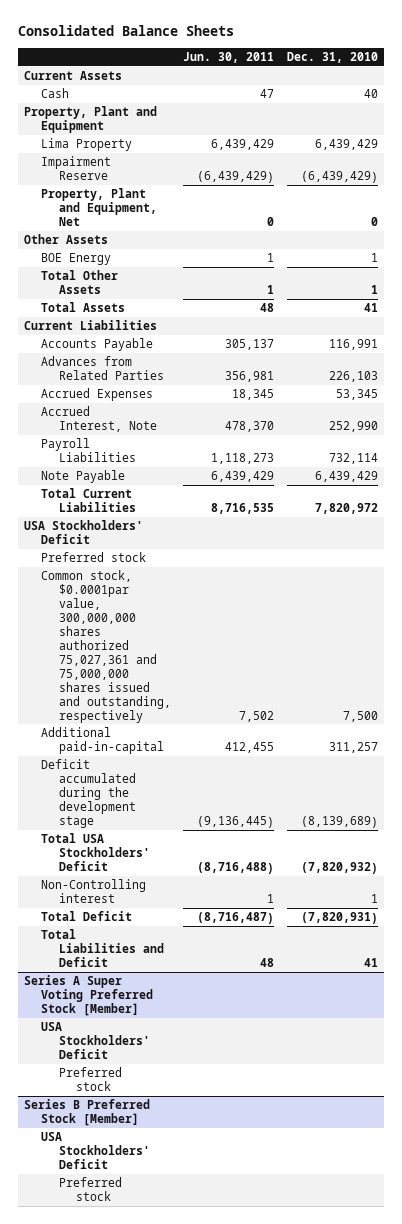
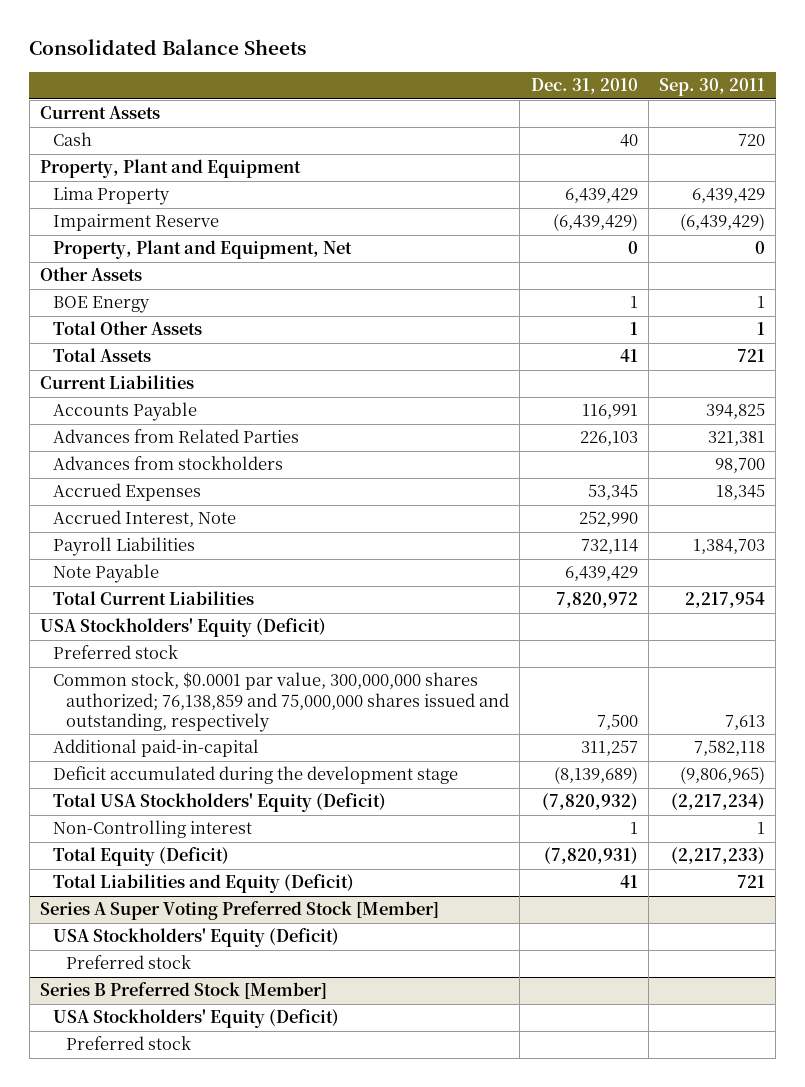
[183,51,275,63] Jun. 30, 2011 -> none
none -> [658,78,765,97] Sep. 30, 2011
none -> [53,456,284,471] Advances from stockholders
[24,520,144,545] USA Stockholders' Deficit -> [40,618,327,638] USA Stockholders' Equity (Deficit)
[41,570,171,723] Common stock, $0.0001par value, 300,000,000 shares authorized 75,027,361 and 75,000,000 shares issued and outstanding, respectively -> [53,672,510,732] Common stock, $0.0001 par value, 300,000,000 shares authorized; 76,138,859 and 75,000,000 shares issued and outstanding, respectively
[41,833,150,872] Total USA Stockholders' Deficit -> [53,793,387,813] Total USA Stockholders' Equity (Deficit)
[41,911,133,922] Total Deficit -> [53,847,230,867] Total Equity (Deficit)
[41,929,164,968] Total Liabilities and Deficit -> [53,874,355,894] Total Liabilities and Equity (Deficit)
[41,1022,150,1060] USA Stockholders' Deficit -> [53,928,340,948] USA Stockholders' Equity (Deficit)
[41,1132,150,1170] USA Stockholders' Deficit -> [53,1009,340,1029] USA Stockholders' Equity (Deficit)

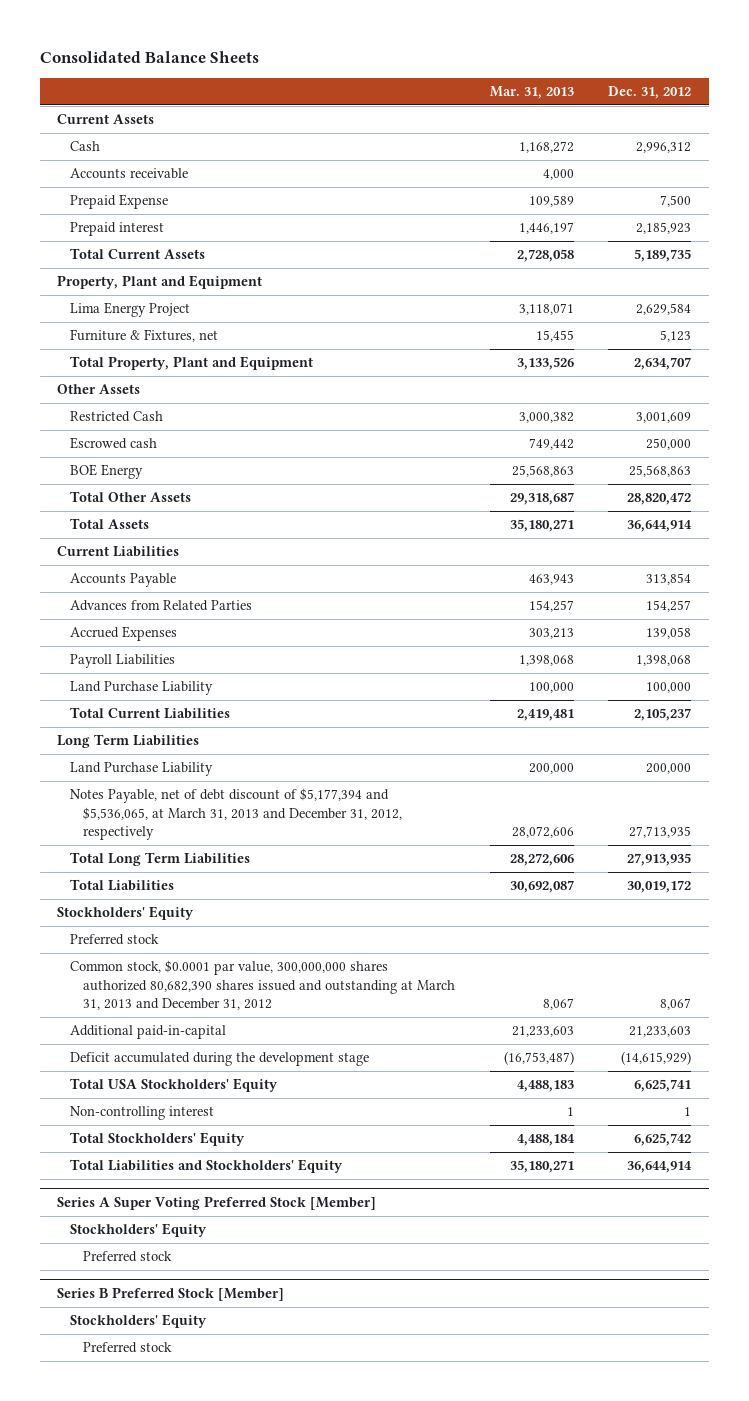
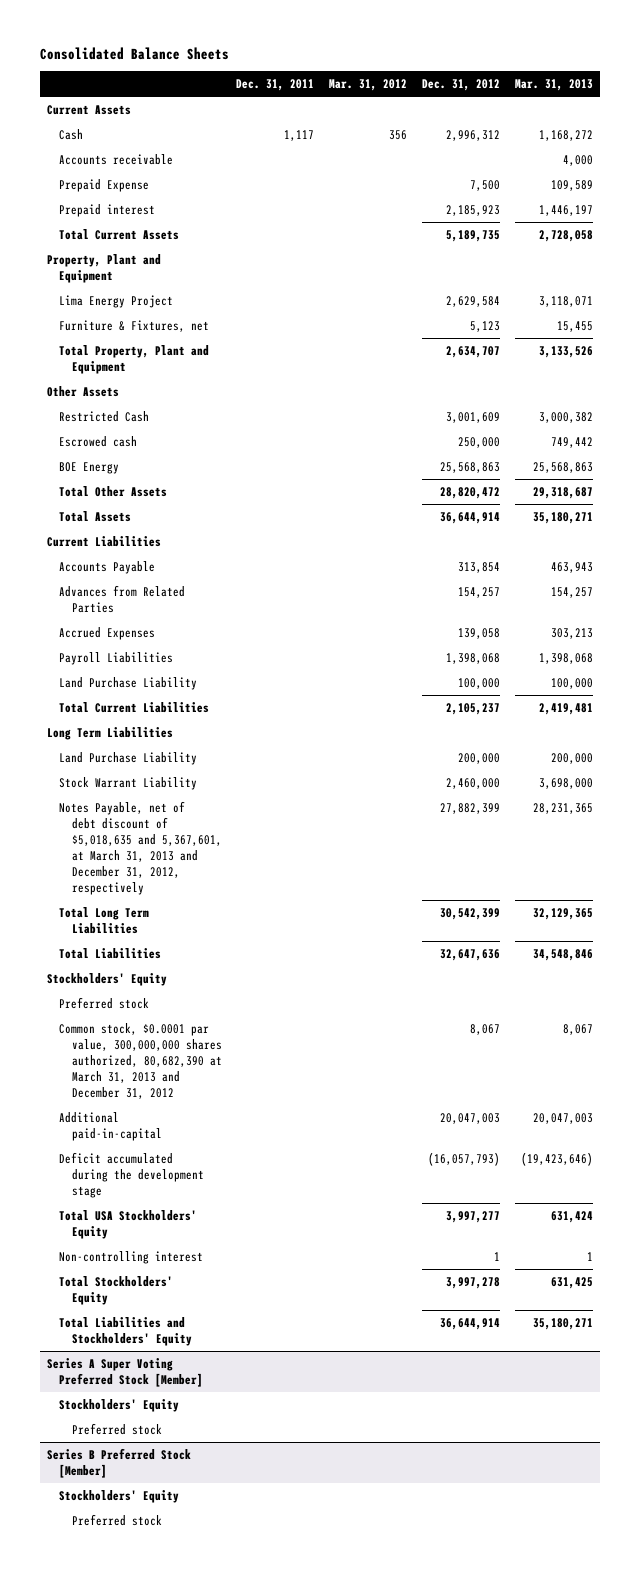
none -> [236,79,315,92] Dec. 31, 2011
none -> [329,79,408,92] Mar. 31, 2012
none -> [59,776,198,790] Stock Warrant Liability
[70,788,403,840] Notes Payable, net of debt discount of $5,177,394 and $5,536,065, at March 31, 2013 and December 31, 2012, respectively -> [59,800,222,896] Notes Payable, net of debt discount of $5,018,635 and 5,367,601, at March 31, 2013 and December 31, 2012, respectively
[511,825,574,838] 28,072,606 -> [532,802,593,814] 28,231,365
[629,825,692,838] 27,713,935 -> [439,802,500,814] 27,882,399
[509,853,574,867] 28,272,606 -> [532,907,593,920] 32,129,365
[627,853,692,867] 27,913,935 -> [439,907,500,920] 30,542,399
[509,880,574,894] 30,692,087 -> [532,948,593,961] 34,548,846
[627,880,692,894] 30,019,172 -> [439,948,500,961] 32,647,636
[70,960,456,1010] Common stock, $0.0001 par value, 300,000,000 shares authorized 80,682,390 shares issued and outstanding at March 31, 2013 and December 31, 2012 -> [59,1022,222,1100] Common stock, $0.0001 par value, 300,000,000 shares authorized, 80,682,390 at March 31, 2013 and December 31, 2012
[511,1026,574,1038] 21,233,603 -> [532,1112,593,1124] 20,047,003
[629,1026,692,1038] 21,233,603 -> [439,1112,500,1124] 20,047,003
[503,1051,574,1066] (16,753,487) -> [520,1151,593,1166] (19,423,646)
[621,1051,692,1066] (14,615,929) -> [427,1151,500,1166] (16,057,793)
[516,1080,574,1093] 4,488,183 -> [550,1210,593,1223] 631,424
[634,1079,692,1093] 6,625,741 -> [445,1210,500,1223] 3,997,277
[516,1134,575,1147] 4,488,184 -> [550,1276,593,1289] 631,425
[634,1133,692,1147] 6,625,742 -> [445,1276,500,1289] 3,997,278

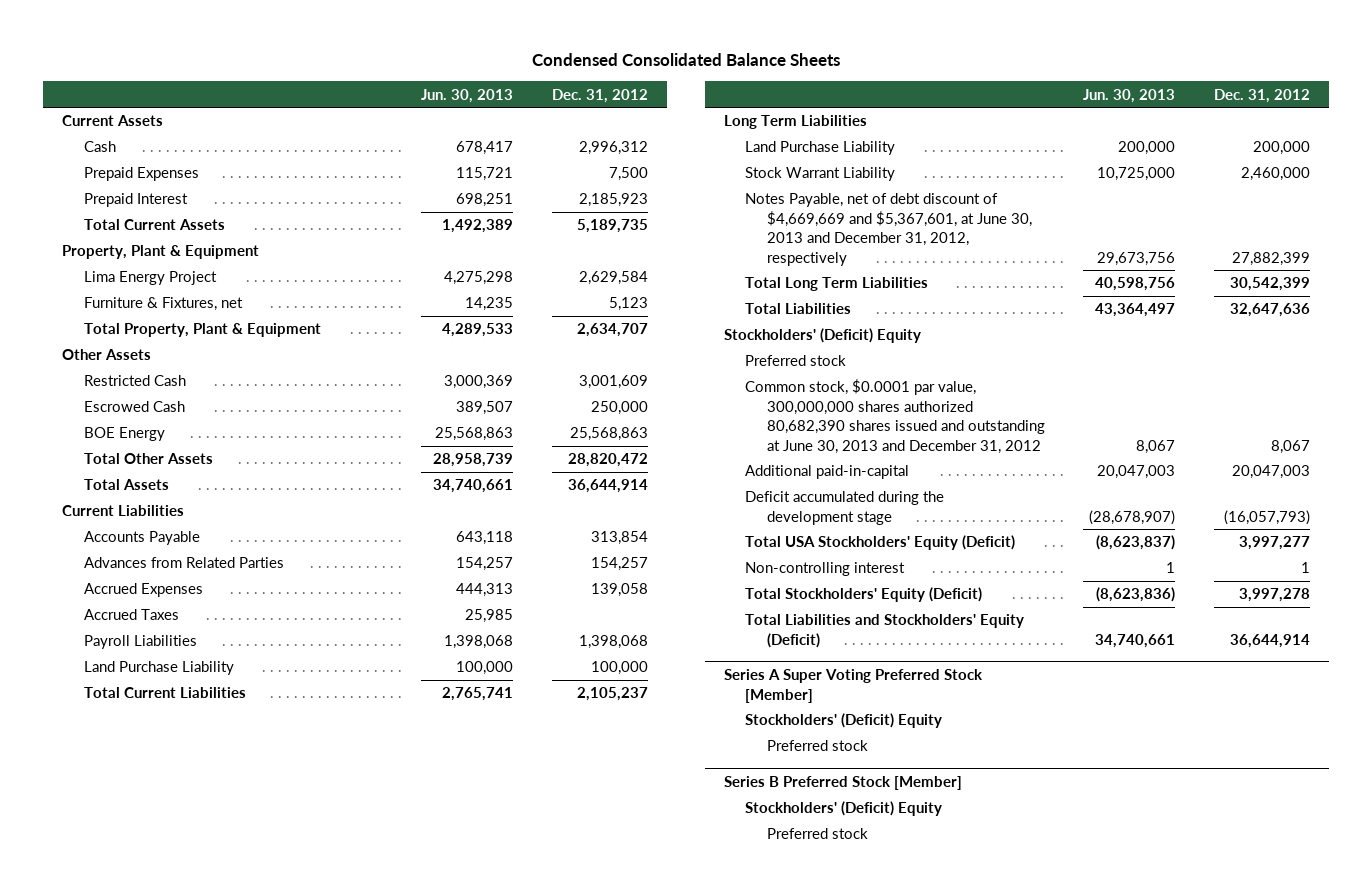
[39,46,229,60] Consolidated Balance Sheets -> [532,53,841,67] Condensed Consolidated Balance Sheets
[236,79,315,92] Dec. 31, 2011 -> none
[329,79,408,92] Mar. 31, 2012 -> none
[514,79,593,92] Mar. 31, 2013 -> none
none -> [421,88,514,103] Jun. 30, 2013
[59,153,174,165] Accounts receivable -> none
[59,178,150,192] Prepaid Expense -> [83,167,199,182] Prepaid Expenses
[59,203,156,217] Prepaid interest -> [83,193,188,208] Prepaid Interest
[46,253,161,283] Property, Plant and Equipment -> [62,245,260,260] Property, Plant & Equipment
[59,344,210,374] Total Property, Plant and Equipment -> [83,323,321,338] Total Property, Plant & Equipment
[59,435,138,447] Escrowed cash -> [83,401,185,413] Escrowed Cash
none -> [83,609,179,621] Accrued Taxes
[59,800,222,896] Notes Payable, net of debt discount of $5,018,635 and 5,367,601, at March 31, 2013 and December 31, 2012, respectively -> [745,193,1032,266] Notes Payable, net of debt discount of $4,669,669 and $5,367,601, at June 30, 2013 and December 31, 2012, respectively
[46,972,167,986] Stockholders' Equity -> [724,328,922,344] Stockholders' (Deficit) Equity
[59,1022,222,1100] Common stock, $0.0001 par value, 300,000,000 shares authorized, 80,682,390 at March 31, 2013 and December 31, 2012 -> [745,379,1045,454] Common stock, $0.0001 par value, 300,000,000 shares authorized 80,682,390 shares issued and outstanding at June 30, 2013 and December 31, 2012
[59,1209,198,1239] Total USA Stockholders' Equity -> [745,535,1016,551] Total USA Stockholders' Equity (Deficit)
[59,1275,174,1305] Total Stockholders' Equity -> [745,587,983,603] Total Stockholders' Equity (Deficit)
[59,1316,192,1346] Total Liabilities and Stockholders' Equity -> [745,614,1025,648] Total Liabilities and Stockholders' Equity (Deficit)
[59,1398,180,1412] Stockholders' Equity -> [745,713,943,729] Stockholders' (Deficit) Equity
[59,1489,180,1503] Stockholders' Equity -> [745,801,943,817] Stockholders' (Deficit) Equity

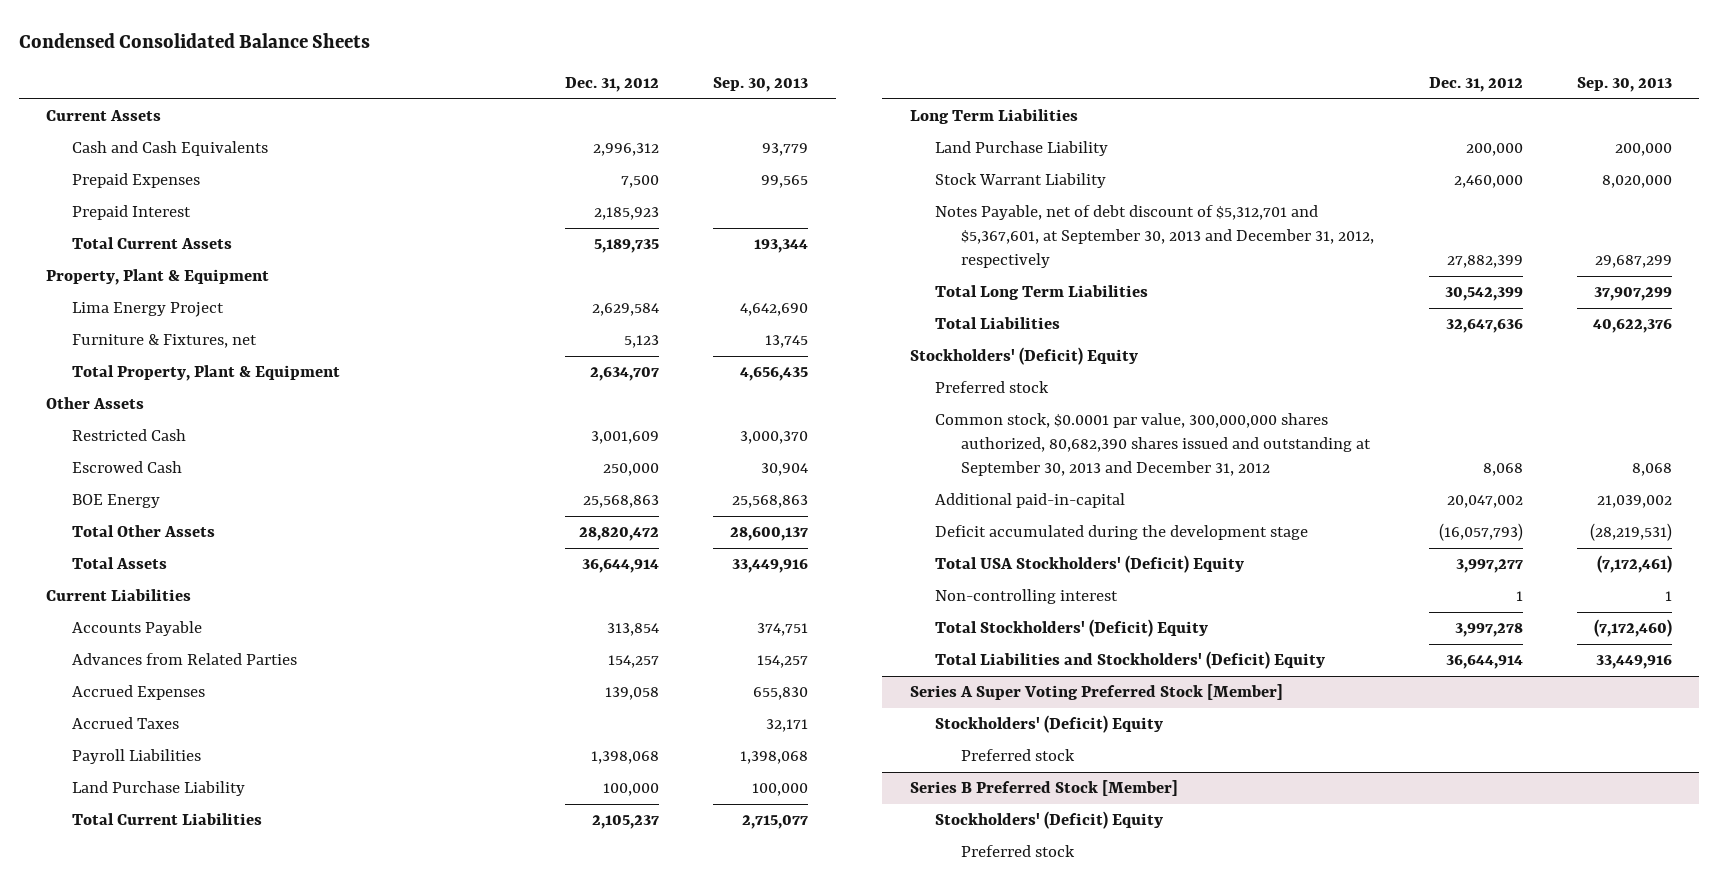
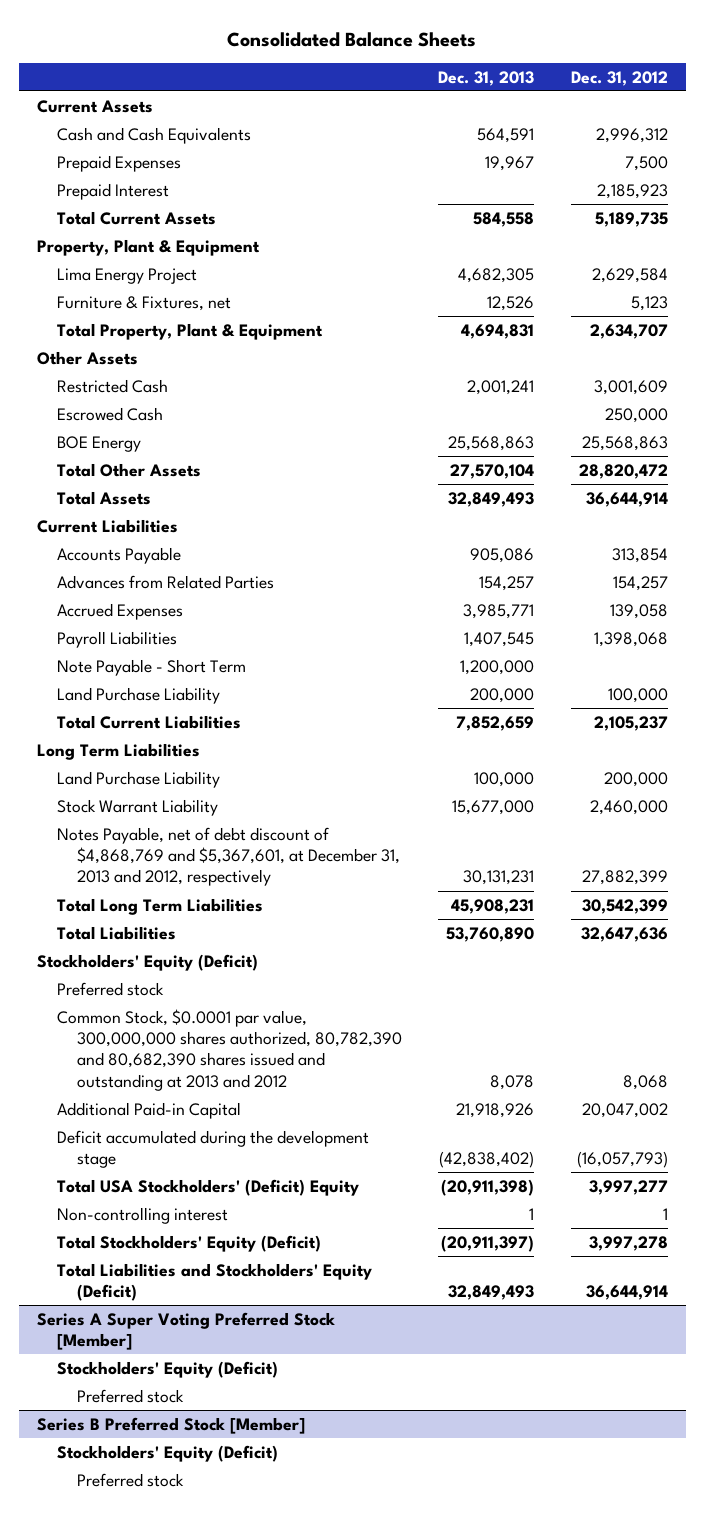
[18,32,370,48] Condensed Consolidated Balance Sheets -> [227,31,477,47] Consolidated Balance Sheets
[713,76,809,92] Sep. 30, 2013 -> none
none -> [438,70,535,86] Dec. 31, 2013
[71,717,179,730] Accrued Taxes -> none
none -> [57,658,247,676] Note Payable - Short Term
[935,205,1375,269] Notes Payable, net of debt discount of $5,312,701 and $5,367,601, at September 30, 2013 and December 31, 2012, respectively -> [57,826,401,887] Notes Payable, net of debt discount of $4,868,769 and $5,367,601, at December 31, 2013 and 2012, respectively
[909,347,1138,366] Stockholders' (Deficit) Equity -> [37,953,259,971] Stockholders' Equity (Deficit)
[935,413,1372,477] Common stock, $0.0001 par value, 300,000,000 shares authorized, 80,682,390 shares issued and outstanding at September 30, 2013 and December 31, 2012 -> [57,1008,403,1091] Common Stock, $0.0001 par value, 300,000,000 shares authorized, 80,782,390 and 80,682,390 shares issued and outstanding at 2013 and 2012
[935,493,1126,509] Additional paid-in-capital -> [57,1101,242,1119] Additional Paid-in Capital
[935,619,1209,638] Total Stockholders' (Deficit) Equity -> [57,1234,322,1252] Total Stockholders' Equity (Deficit)
[935,651,1326,670] Total Liabilities and Stockholders' (Deficit) Equity -> [57,1262,373,1302] Total Liabilities and Stockholders' Equity (Deficit)
[935,715,1164,734] Stockholders' (Deficit) Equity -> [57,1360,279,1378] Stockholders' Equity (Deficit)
[935,811,1164,830] Stockholders' (Deficit) Equity -> [57,1444,279,1462] Stockholders' Equity (Deficit)

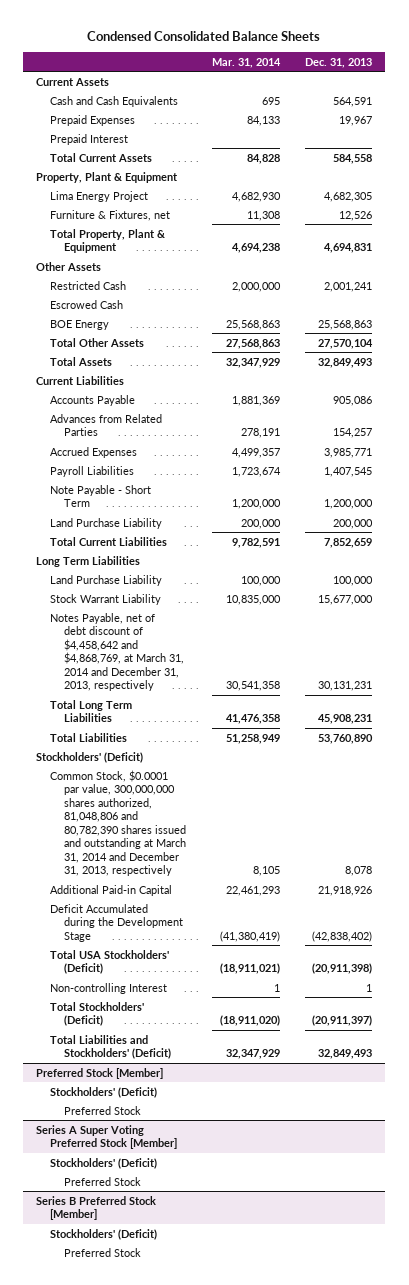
[227,31,477,47] Consolidated Balance Sheets -> [87,30,321,41] Condensed Consolidated Balance Sheets
[570,70,668,86] Dec. 31, 2012 -> none
none -> [211,57,281,68] Mar. 31, 2014
[57,826,401,887] Notes Payable, net of debt discount of $4,868,769 and $5,367,601, at December 31, 2013 and 2012, respectively -> [50,612,185,692] Notes Payable, net of debt discount of $4,458,642 and $4,868,769, at March 31, 2014 and December 31, 2013, respectively
[57,981,165,996] Preferred stock -> none
[37,953,259,971] Stockholders' Equity (Deficit) -> [36,751,144,763] Stockholders' (Deficit)
[57,1008,403,1091] Common Stock, $0.0001 par value, 300,000,000 shares authorized, 80,782,390 and 80,682,390 shares issued and outstanding at 2013 and 2012 -> [50,769,187,877] Common Stock, $0.0001 par value, 300,000,000 shares authorized, 81,048,806 and 80,782,390 shares issued and outstanding at March 31, 2014 and December 31, 2013, respectively
[57,1129,370,1169] Deficit accumulated during the development stage -> [50,903,184,942] Deficit Accumulated during the Development Stage
[57,1178,360,1196] Total USA Stockholders' (Deficit) Equity -> [50,949,170,975] Total USA Stockholders' (Deficit)
[57,1206,229,1224] Non-controlling interest -> [50,982,168,994] Non-controlling Interest
[57,1234,322,1252] Total Stockholders' Equity (Deficit) -> [50,1001,145,1027] Total Stockholders' (Deficit)
[57,1262,373,1302] Total Liabilities and Stockholders' Equity (Deficit) -> [50,1034,172,1060] Total Liabilities and Stockholders' (Deficit)
none -> [36,1067,164,1079] Preferred Stock [Member]
none -> [50,1086,158,1098] Stockholders' (Deficit)
none -> [64,1105,142,1115] Preferred Stock
[57,1360,279,1378] Stockholders' Equity (Deficit) -> [50,1157,158,1169] Stockholders' (Deficit)
[77,1388,185,1403] Preferred stock -> [64,1176,142,1186] Preferred Stock
[57,1444,279,1462] Stockholders' Equity (Deficit) -> [50,1228,158,1240] Stockholders' (Deficit)
[77,1472,185,1487] Preferred stock -> [64,1247,142,1257] Preferred Stock

